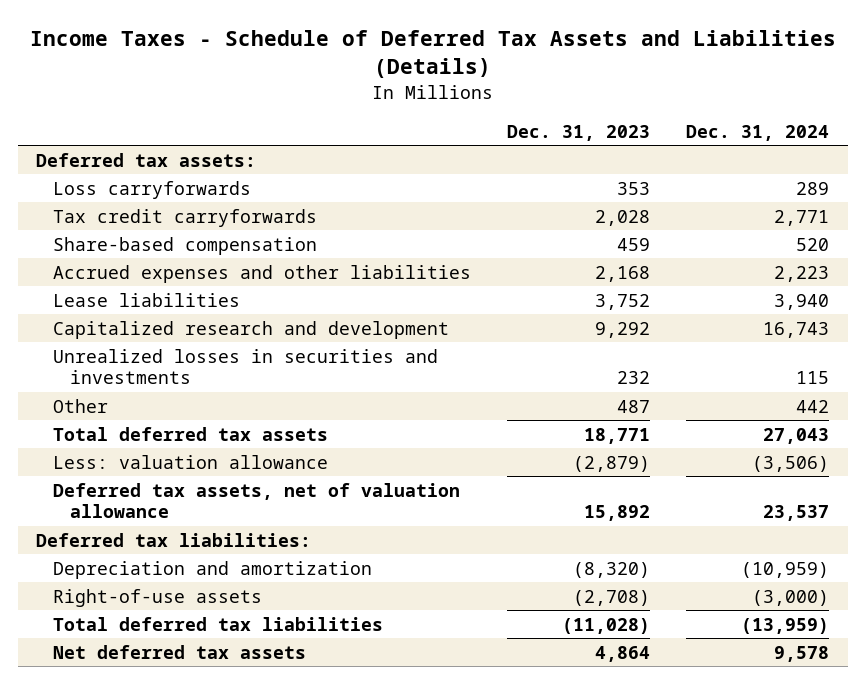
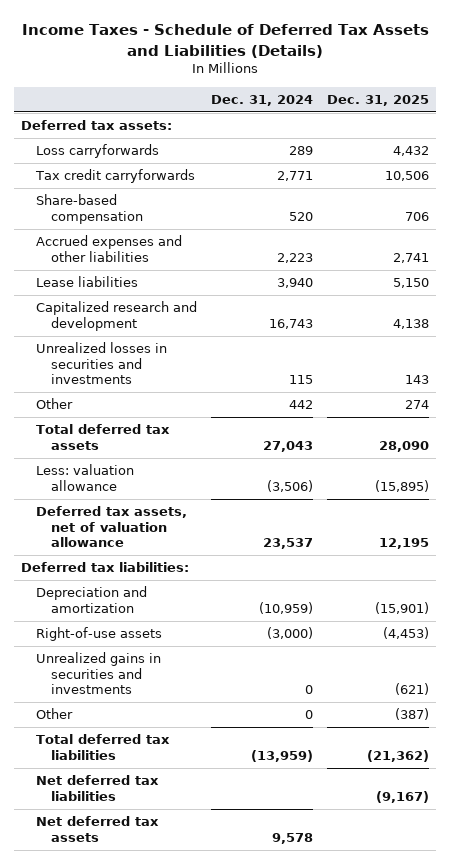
[507,124,651,141] Dec. 31, 2023 -> none
none -> [326,95,429,107] Dec. 31, 2025
none -> [36,652,162,694] Unrealized gains in securities and investments
none -> [36,708,74,720] Other
none -> [36,775,160,801] Net deferred tax liabilities

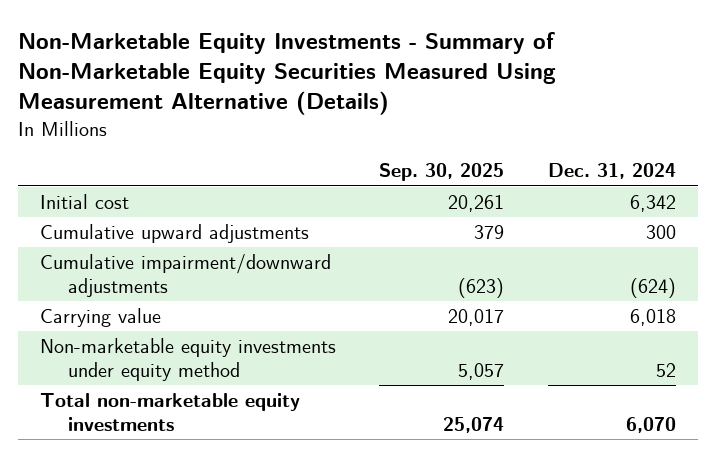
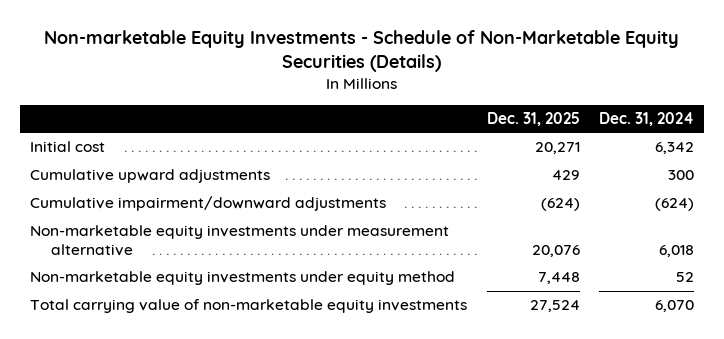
[18,31,557,116] Non-Marketable Equity Investments - Summary of Non-Marketable Equity Securities Measured Using Measurement Alternative (Details) -> [44,30,680,73] Non-marketable Equity Investments - Schedule of Non-Marketable Equity Securities (Details)
[379,163,505,182] Sep. 30, 2025 -> none
none -> [486,112,580,127] Dec. 31, 2025
[39,308,161,328] Carrying value -> [30,225,450,256] Non-marketable equity investments under measurement alternative
[39,393,300,431] Total non-marketable equity investments -> [30,299,468,314] Total carrying value of non-marketable equity investments

